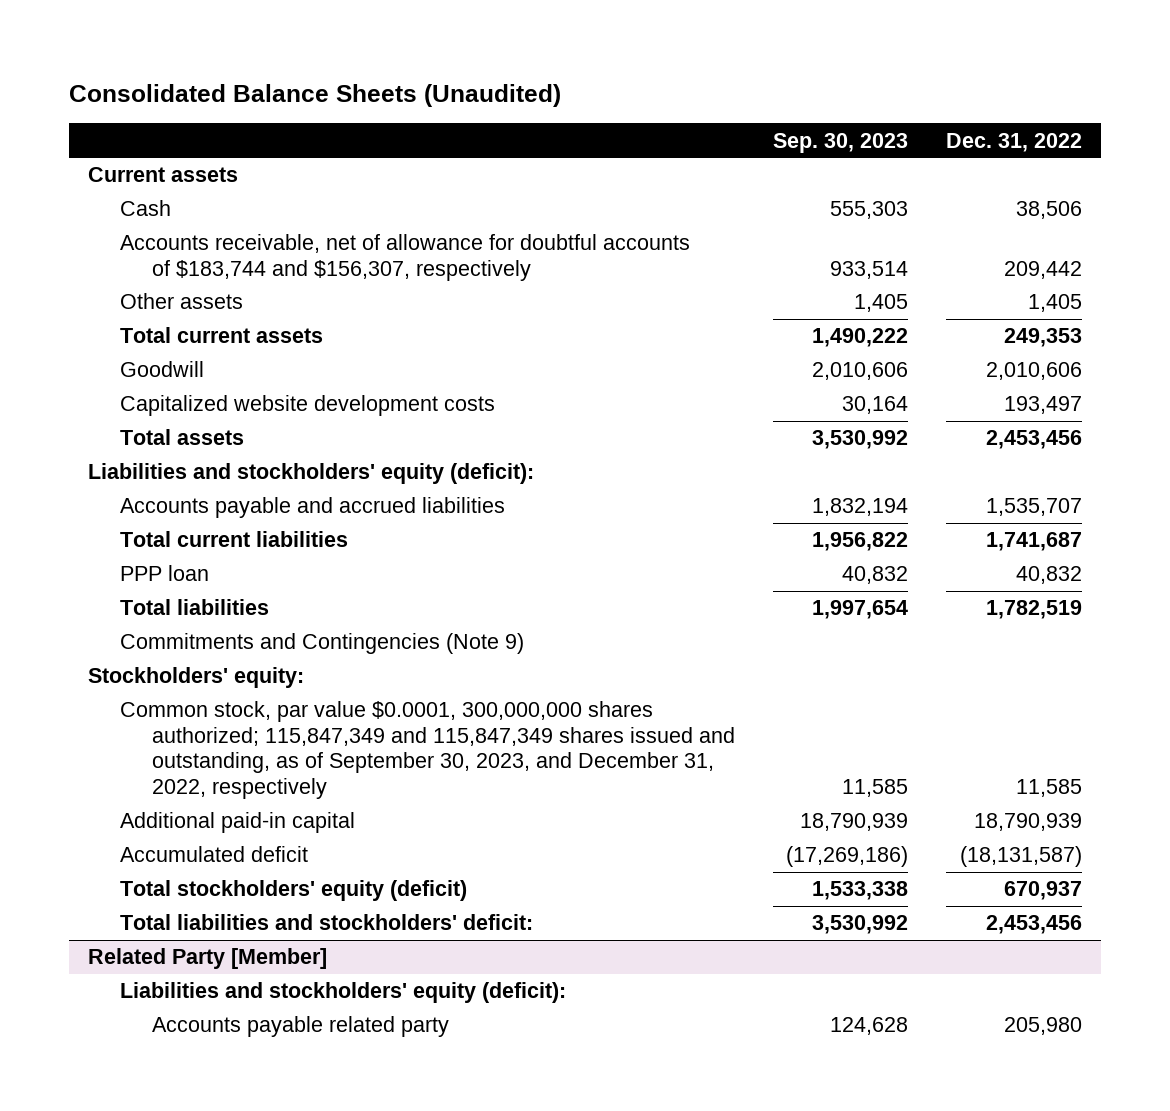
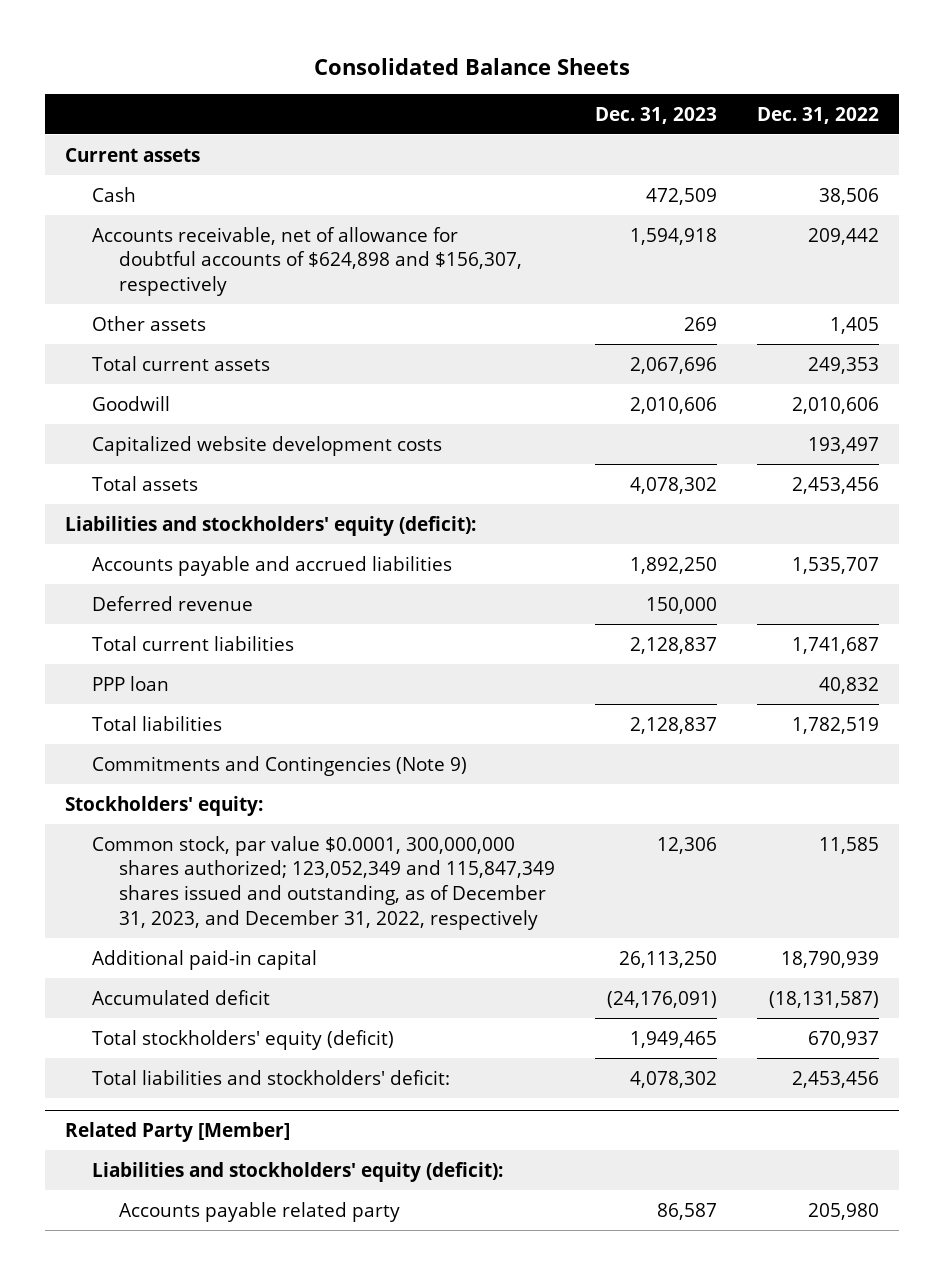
[68,83,561,107] Consolidated Balance Sheets (Unaudited) -> [314,58,631,76] Consolidated Balance Sheets
[773,132,909,153] Sep. 30, 2023 -> none
none -> [595,106,718,124] Dec. 31, 2023
[119,234,690,281] Accounts receivable, net of allowance for doubtful accounts of $183,744 and $156,307, respectively -> [92,226,523,297] Accounts receivable, net of allowance for doubtful accounts of $624,898 and $156,307, respectively
none -> [92,595,254,611] Deferred revenue
[119,701,735,800] Common stock, par value $0.0001, 300,000,000 shares authorized; 115,847,349 and 115,847,349 shares issued and outstanding, as of September 30, 2023, and December 31, 2022, respectively -> [92,835,556,931] Common stock, par value $0.0001, 300,000,000 shares authorized; 123,052,349 and 115,847,349 shares issued and outstanding, as of December 31, 2023, and December 31, 2022, respectively

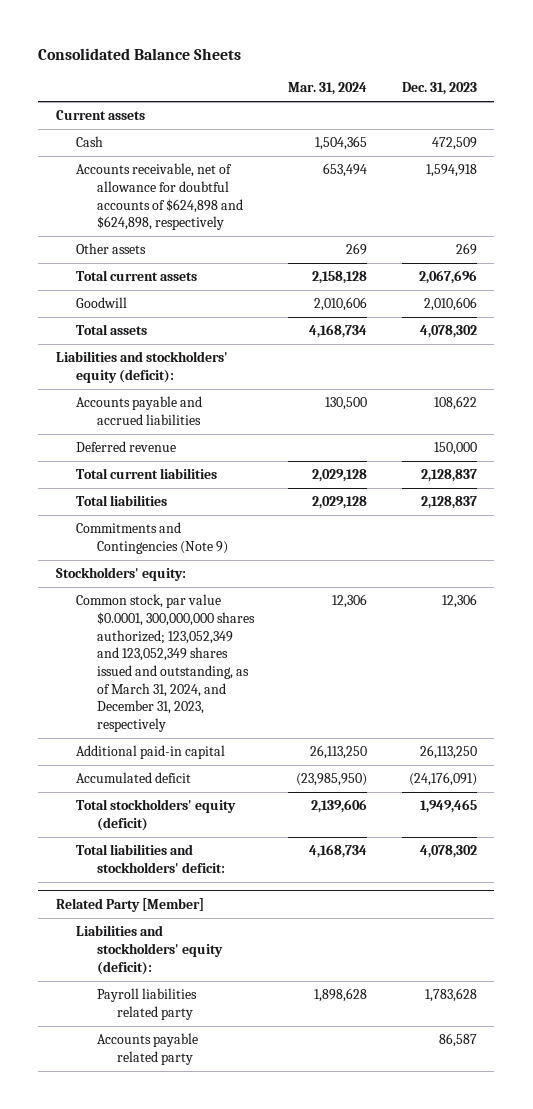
[757,106,880,124] Dec. 31, 2022 -> none
none -> [288,82,368,96] Mar. 31, 2024
[92,226,523,297] Accounts receivable, net of allowance for doubtful accounts of $624,898 and $156,307, respectively -> [76,163,243,231] Accounts receivable, net of allowance for doubtful accounts of $624,898 and $624,898, respectively
[92,435,443,456] Capitalized website development costs -> none
[630,556,718,574] 1,892,250 -> [433,396,477,411] 108,622
[92,675,170,691] PPP loan -> none
[92,835,556,931] Common stock, par value $0.0001, 300,000,000 shares authorized; 123,052,349 and 115,847,349 shares issued and outstanding, as of December 31, 2023, and December 31, 2022, respectively -> [76,594,255,733] Common stock, par value $0.0001, 300,000,000 shares authorized; 123,052,349 and 123,052,349 shares issued and outstanding, as of March 31, 2024, and December 31, 2023, respectively
none -> [96,988,197,1021] Payroll liabilities related party

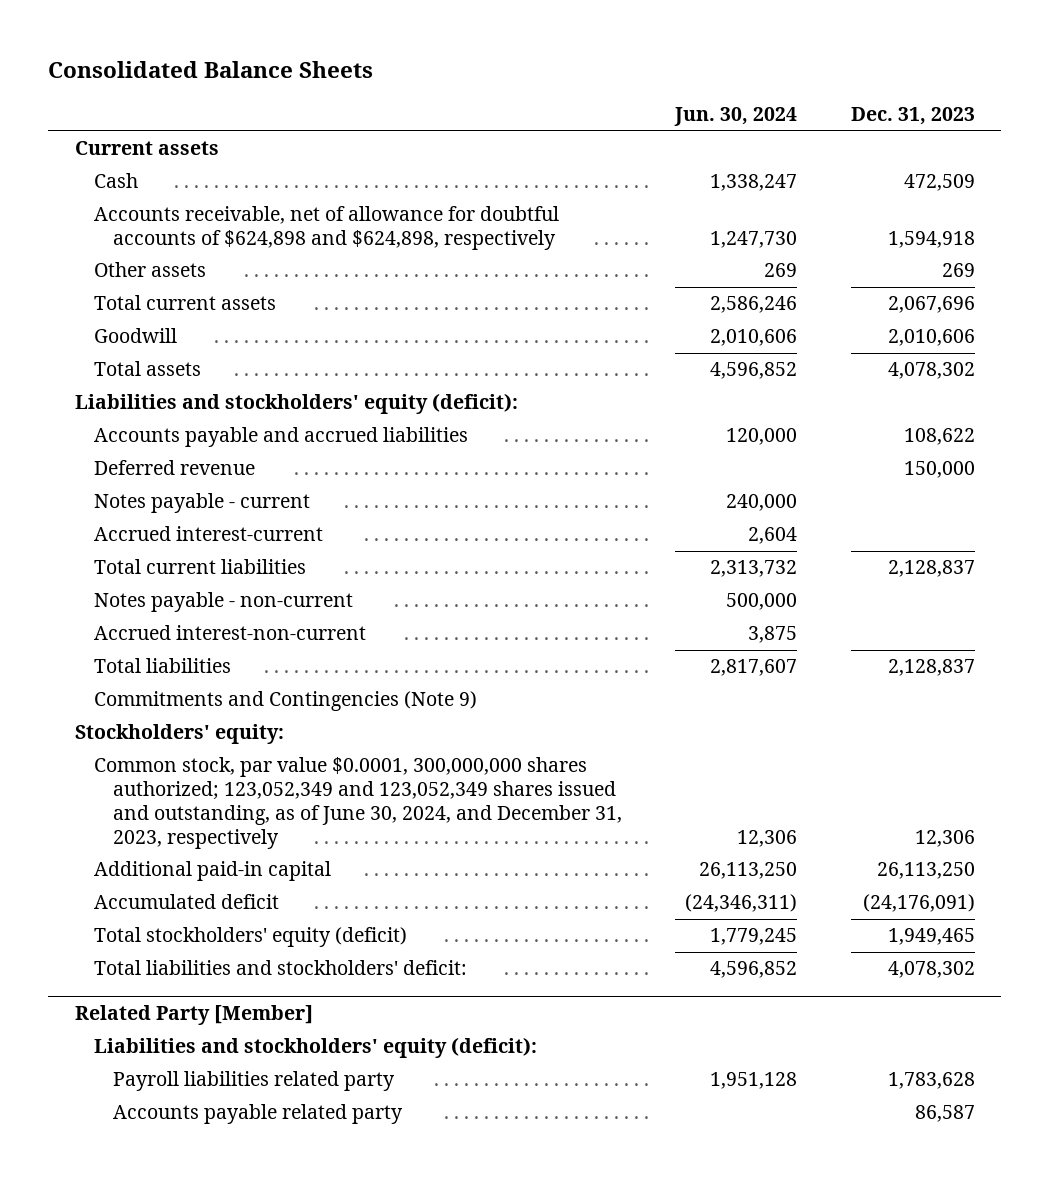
[288,82,368,96] Mar. 31, 2024 -> none
none -> [674,107,798,127] Jun. 30, 2024
none -> [93,493,310,514] Notes payable - current
none -> [93,526,323,542] Accrued interest-current
none -> [93,592,353,613] Notes payable - non-current
none -> [93,625,366,641] Accrued interest-non-current
[76,594,255,733] Common stock, par value $0.0001, 300,000,000 shares authorized; 123,052,349 and 123,052,349 shares issued and outstanding, as of March 31, 2024, and December 31, 2023, respectively -> [93,757,623,849] Common stock, par value $0.0001, 300,000,000 shares authorized; 123,052,349 and 123,052,349 shares issued and outstanding, as of June 30, 2024, and December 31, 2023, respectively

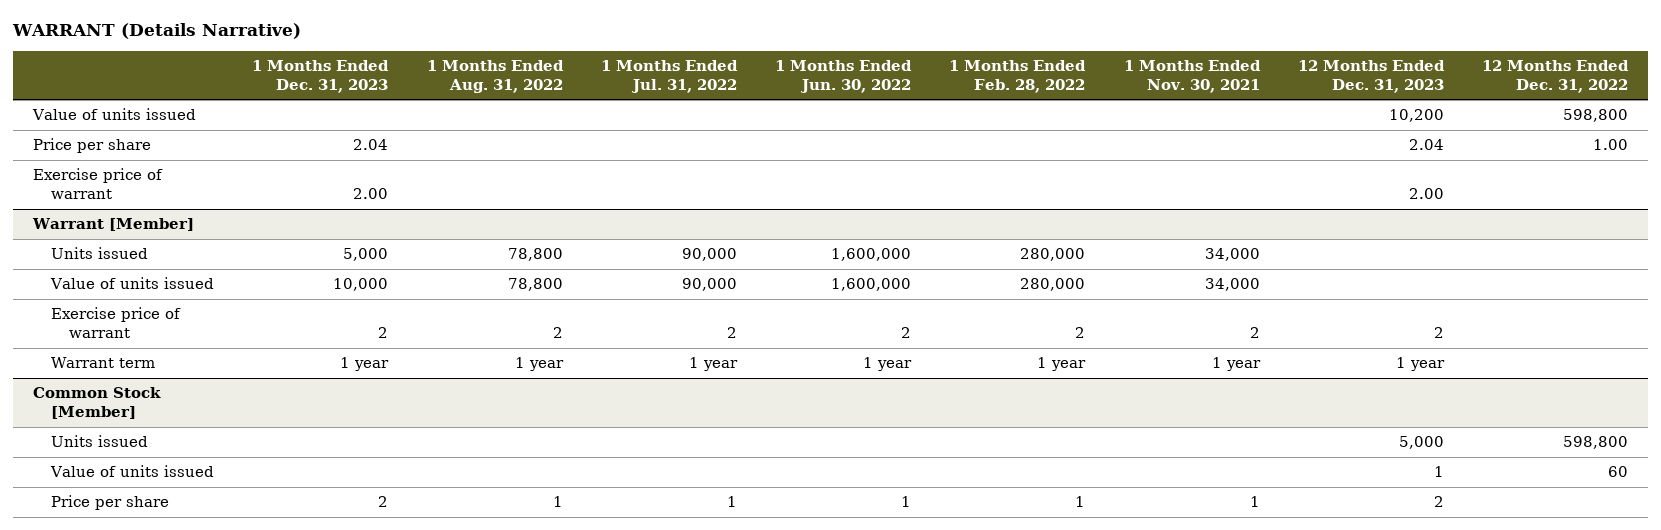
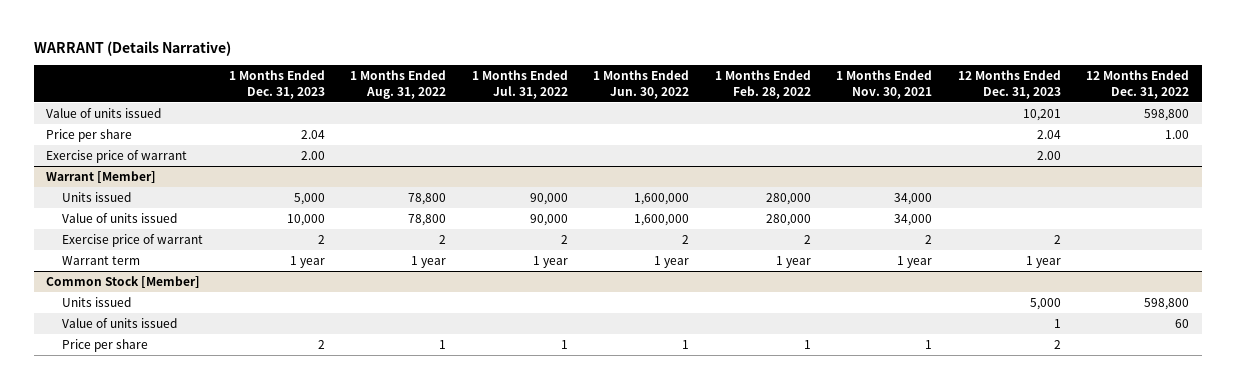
[1389,109,1445,123] 10,200 -> [1022,109,1061,122] 10,201

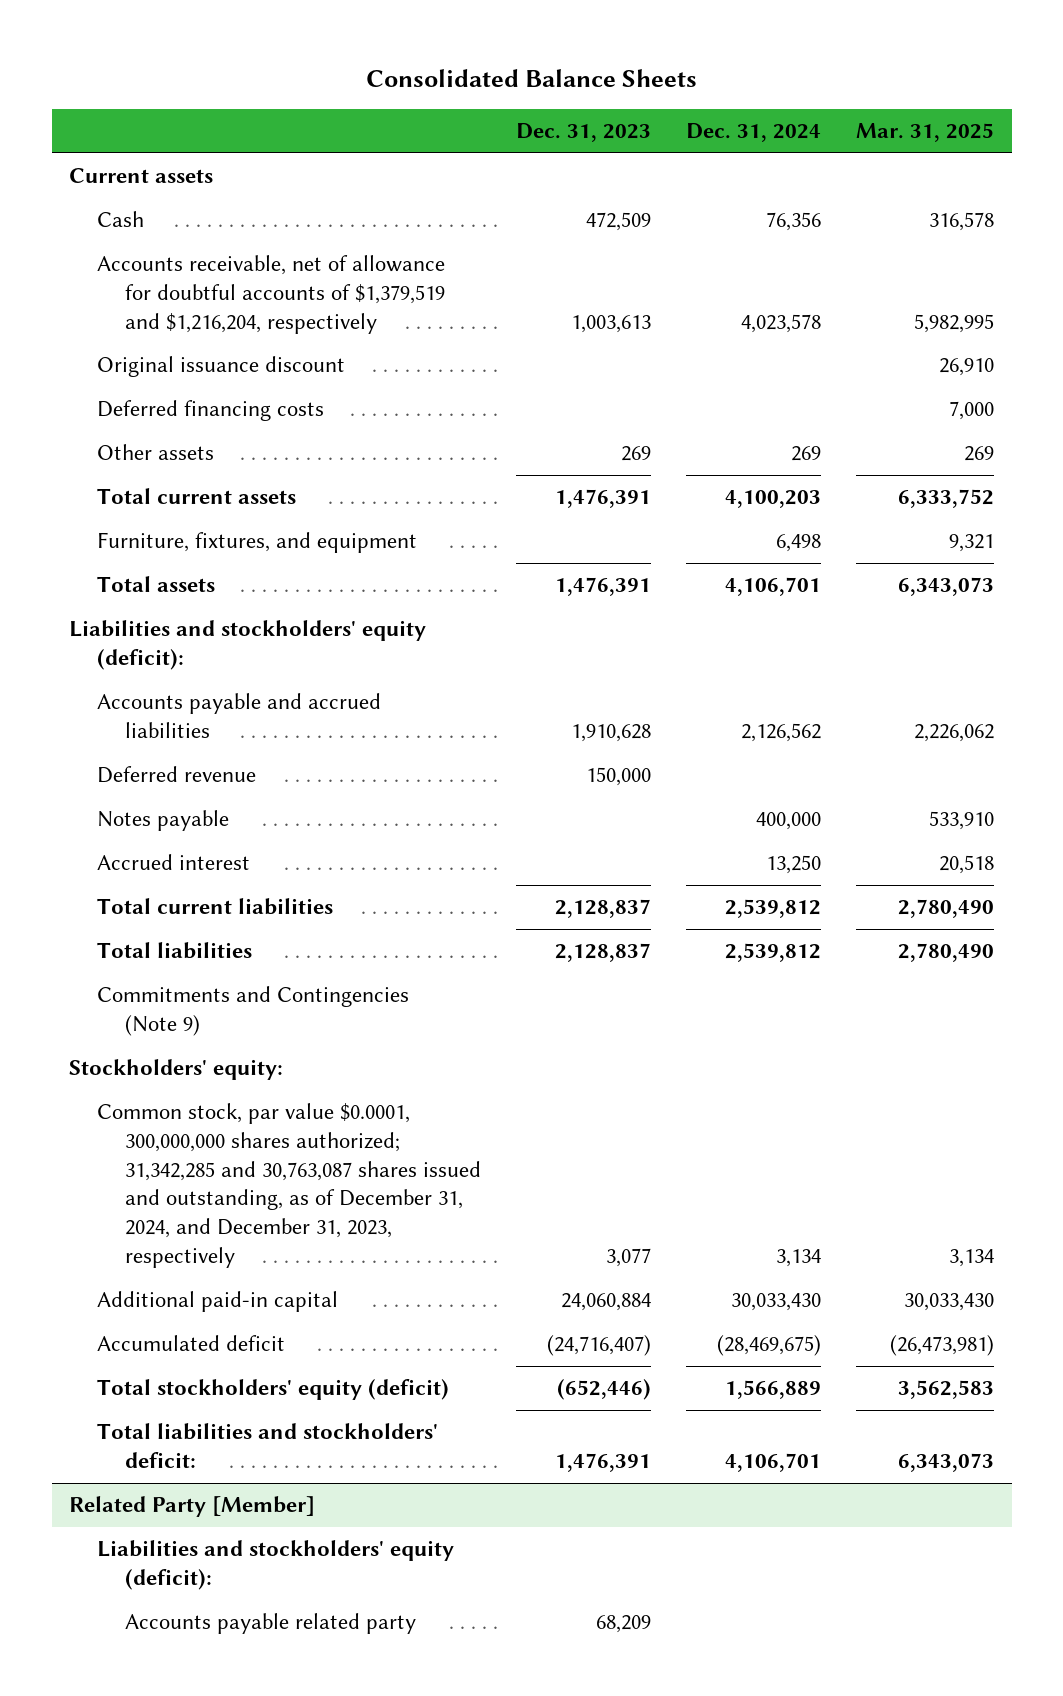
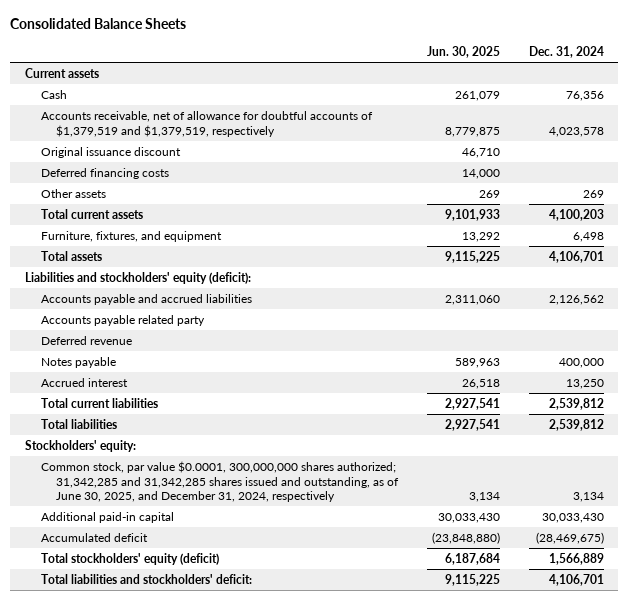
[515,123,651,143] Dec. 31, 2023 -> none
[855,123,994,143] Mar. 31, 2025 -> none
none -> [427,46,501,59] Jun. 30, 2025
[97,255,446,334] Accounts receivable, net of allowance for doubtful accounts of $1,379,519 and $1,216,204, respectively -> [40,110,373,137] Accounts receivable, net of allowance for doubtful accounts of $1,379,519 and $1,379,519, respectively
none -> [40,314,205,326] Accounts payable related party
[97,986,410,1036] Commitments and Contingencies (Note 9) -> none
[97,1103,481,1268] Common stock, par value $0.0001, 300,000,000 shares authorized; 31,342,285 and 30,763,087 shares issued and outstanding, as of December 31, 2024, and December 31, 2023, respectively -> [40,460,400,503] Common stock, par value $0.0001, 300,000,000 shares authorized; 31,342,285 and 31,342,285 shares issued and outstanding, as of June 30, 2025, and December 31, 2024, respectively
[69,1496,316,1518] Related Party [Member] -> none
[97,1540,455,1590] Liabilities and stockholders' equity (deficit): -> none
[124,1613,416,1635] Accounts payable related party -> none

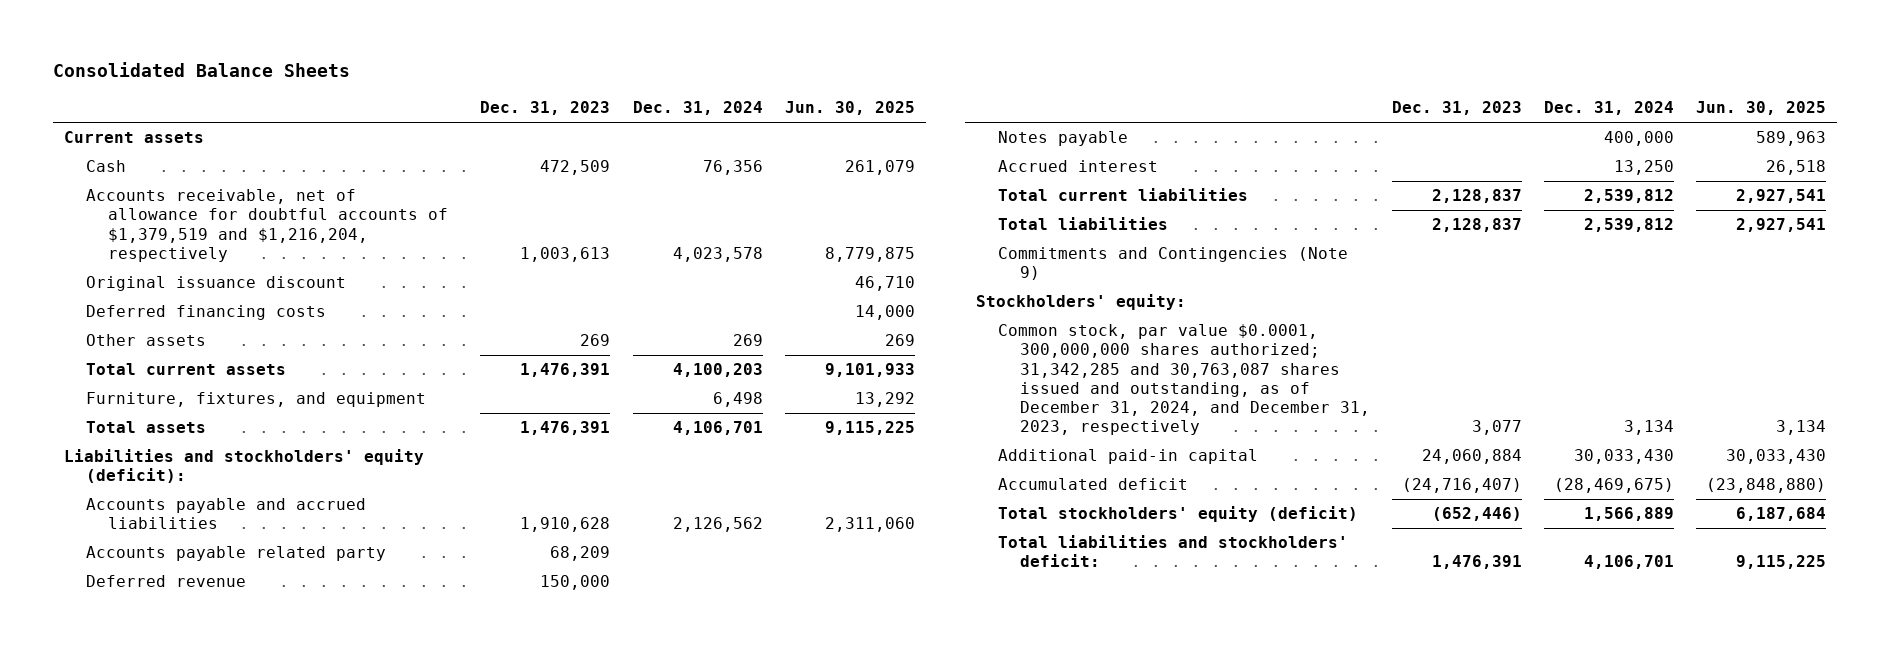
none -> [480,101,611,116] Dec. 31, 2023
[40,110,373,137] Accounts receivable, net of allowance for doubtful accounts of $1,379,519 and $1,379,519, respectively -> [86,189,449,262] Accounts receivable, net of allowance for doubtful accounts of $1,379,519 and $1,216,204, respectively
none -> [997,247,1348,281] Commitments and Contingencies (Note 9)
[40,460,400,503] Common stock, par value $0.0001, 300,000,000 shares authorized; 31,342,285 and 31,342,285 shares issued and outstanding, as of June 30, 2025, and December 31, 2024, respectively -> [997,324,1370,435] Common stock, par value $0.0001, 300,000,000 shares authorized; 31,342,285 and 30,763,087 shares issued and outstanding, as of December 31, 2024, and December 31, 2023, respectively

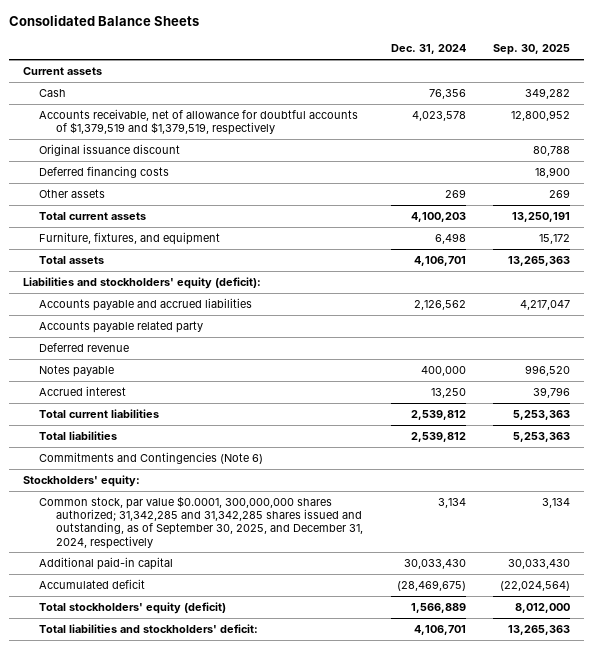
[480,101,611,116] Dec. 31, 2023 -> none
[784,101,915,116] Jun. 30, 2025 -> none
none -> [493,44,571,56] Sep. 30, 2025
[86,189,449,262] Accounts receivable, net of allowance for doubtful accounts of $1,379,519 and $1,216,204, respectively -> [39,108,359,136] Accounts receivable, net of allowance for doubtful accounts of $1,379,519 and $1,379,519, respectively
[997,247,1348,281] Commitments and Contingencies (Note 9) -> [39,451,264,464] Commitments and Contingencies (Note 6)
[997,324,1370,435] Common stock, par value $0.0001, 300,000,000 shares authorized; 31,342,285 and 30,763,087 shares issued and outstanding, as of December 31, 2024, and December 31, 2023, respectively -> [39,495,363,549] Common stock, par value $0.0001, 300,000,000 shares authorized; 31,342,285 and 31,342,285 shares issued and outstanding, as of September 30, 2025, and December 31, 2024, respectively

